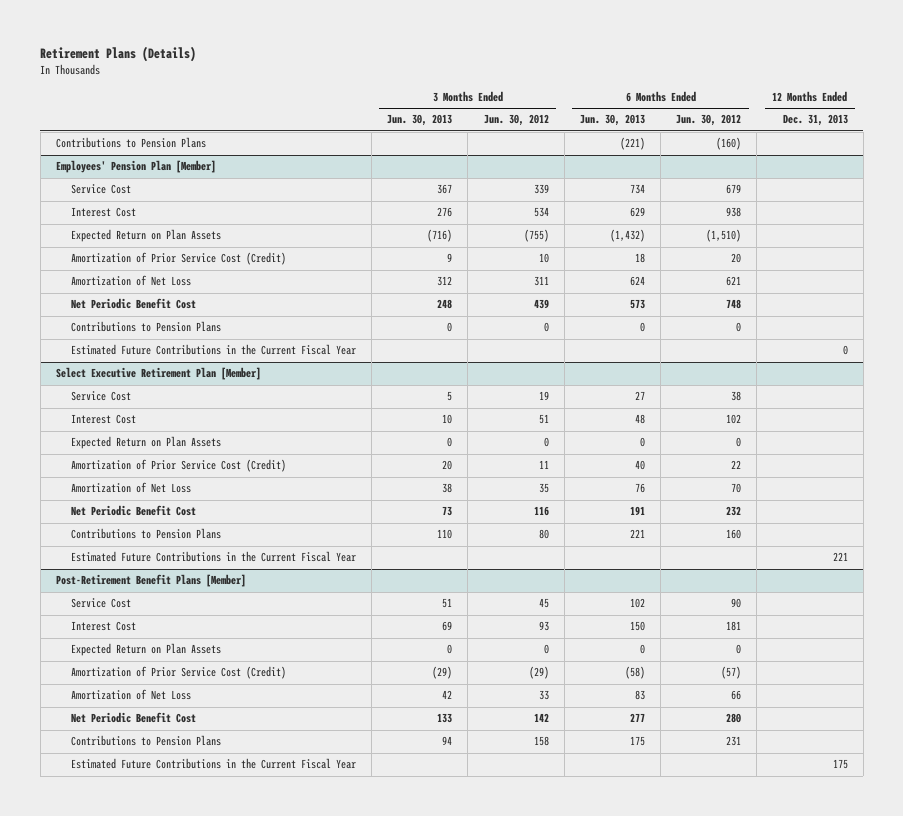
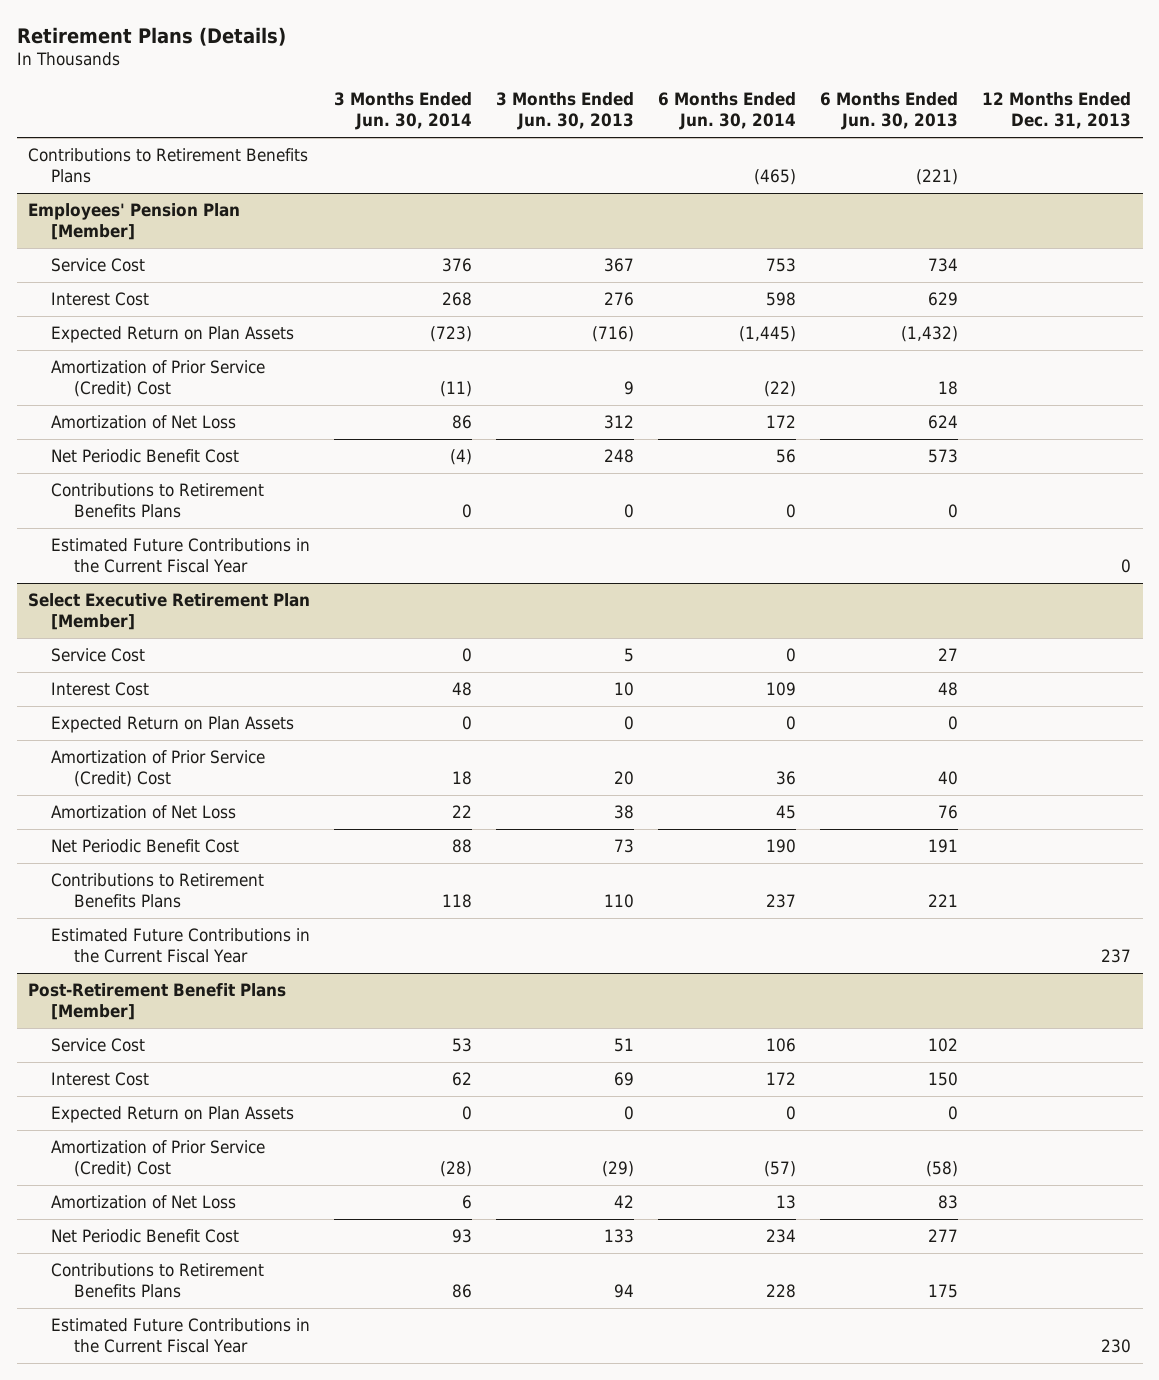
[483,114,549,127] Jun. 30, 2012 -> none
[676,114,742,127] Jun. 30, 2012 -> none
none -> [334,92,473,131] 3 Months Ended Jun. 30, 2014
none -> [658,92,797,131] 6 Months Ended Jun. 30, 2014
[55,137,206,149] Contributions to Pension Plans -> [28,148,309,184] Contributions to Retirement Benefits Plans
[70,252,286,266] Amortization of Prior Service Cost (Credit) -> [51,360,266,398] Amortization of Prior Service (Credit) Cost
[70,321,221,333] Contributions to Pension Plans -> [51,483,265,519] Contributions to Retirement Benefits Plans
[70,459,286,473] Amortization of Prior Service Cost (Credit) -> [51,750,266,788] Amortization of Prior Service (Credit) Cost
[70,528,221,540] Contributions to Pension Plans -> [51,873,265,909] Contributions to Retirement Benefits Plans
[832,552,848,562] 221 -> [1100,949,1131,964] 237
[70,666,286,680] Amortization of Prior Service Cost (Credit) -> [51,1140,266,1178] Amortization of Prior Service (Credit) Cost
[70,735,221,747] Contributions to Pension Plans -> [51,1263,265,1299] Contributions to Retirement Benefits Plans
[832,759,848,770] 175 -> [1100,1339,1131,1354] 230

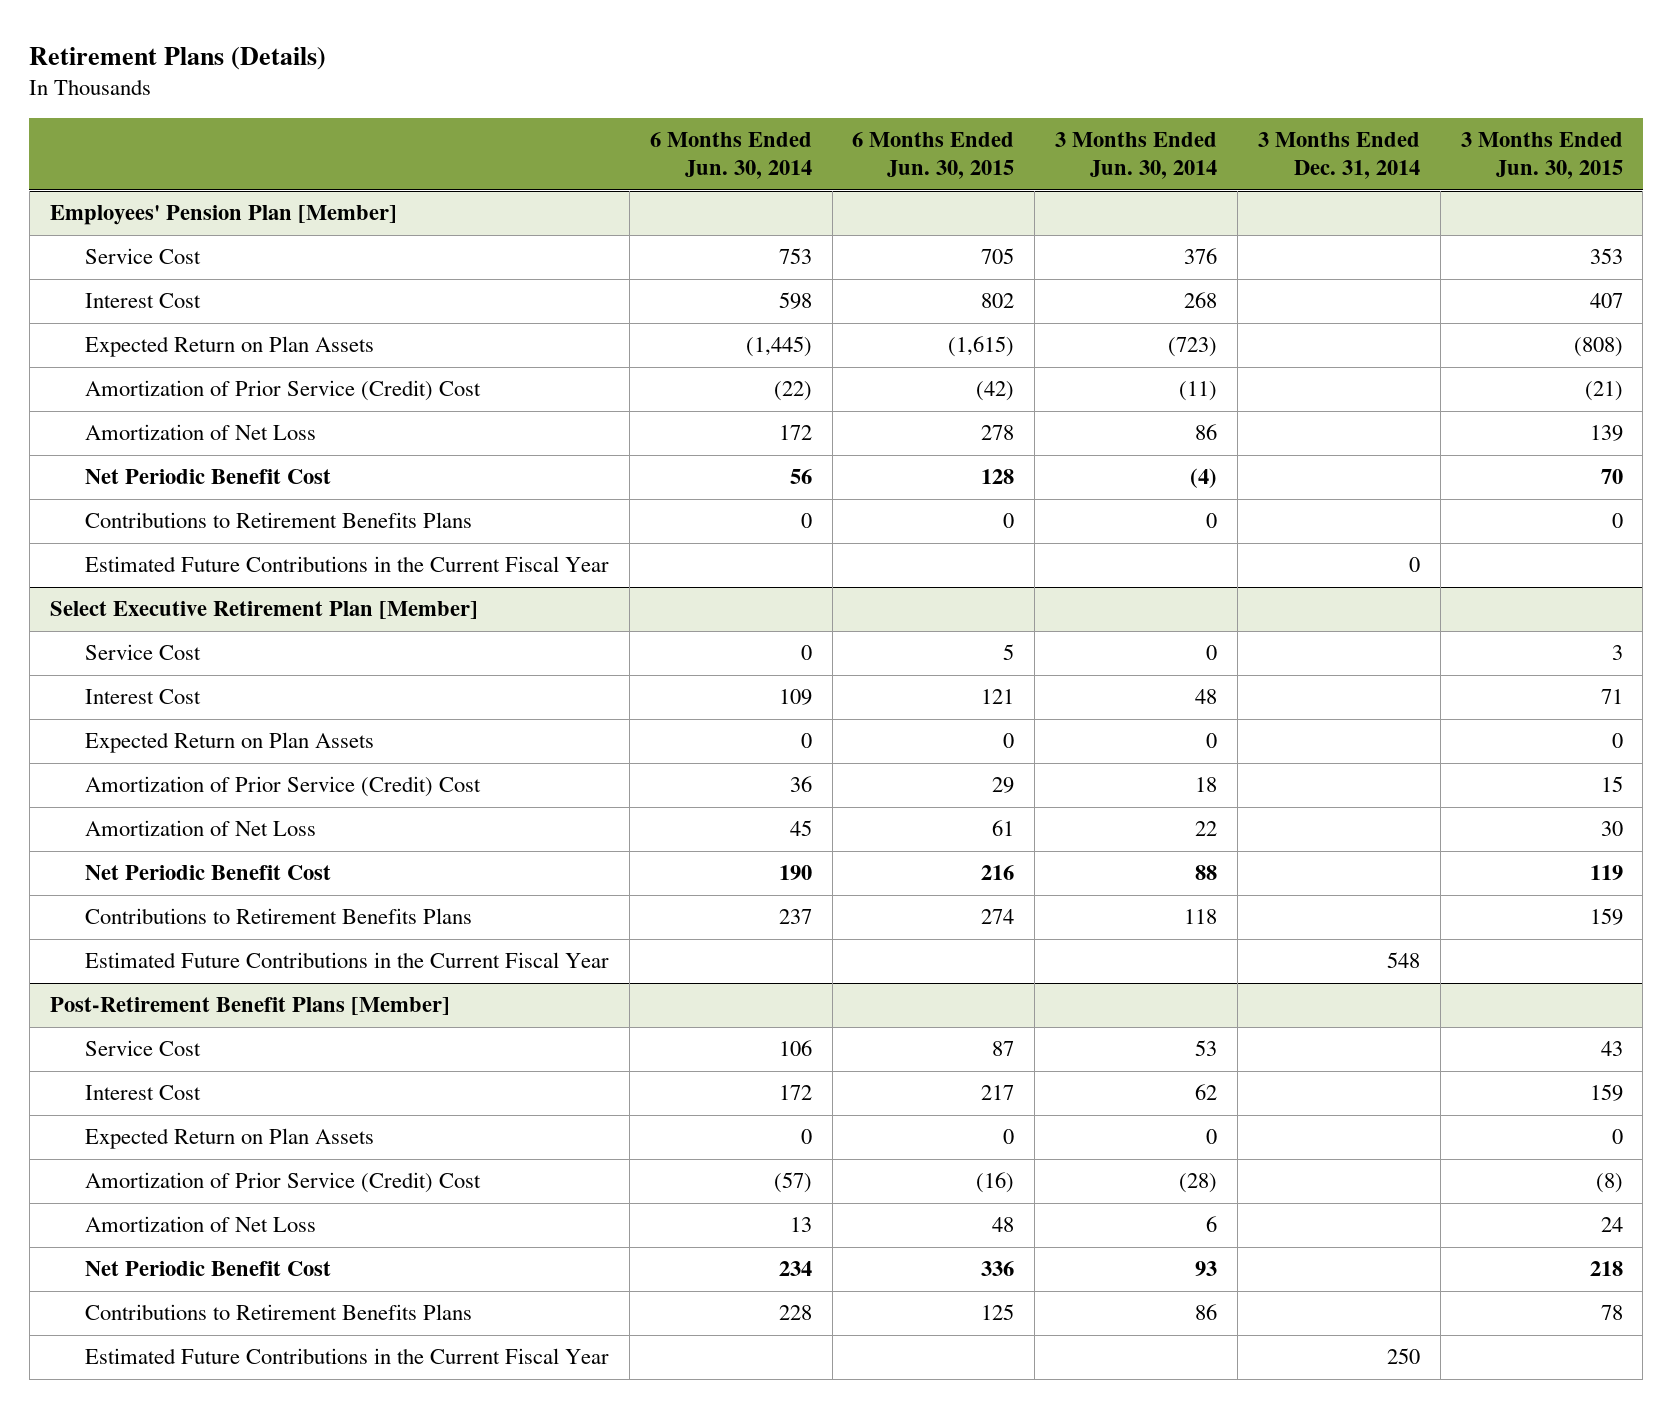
[496,92,635,131] 3 Months Ended Jun. 30, 2013 -> none
[819,92,958,131] 6 Months Ended Jun. 30, 2013 -> none
[981,92,1131,130] 12 Months Ended Dec. 31, 2013 -> none
none -> [852,132,1015,180] 6 Months Ended Jun. 30, 2015
none -> [1257,132,1420,180] 3 Months Ended Dec. 31, 2014
none -> [1460,132,1623,180] 3 Months Ended Jun. 30, 2015
[28,148,309,184] Contributions to Retirement Benefits Plans -> none

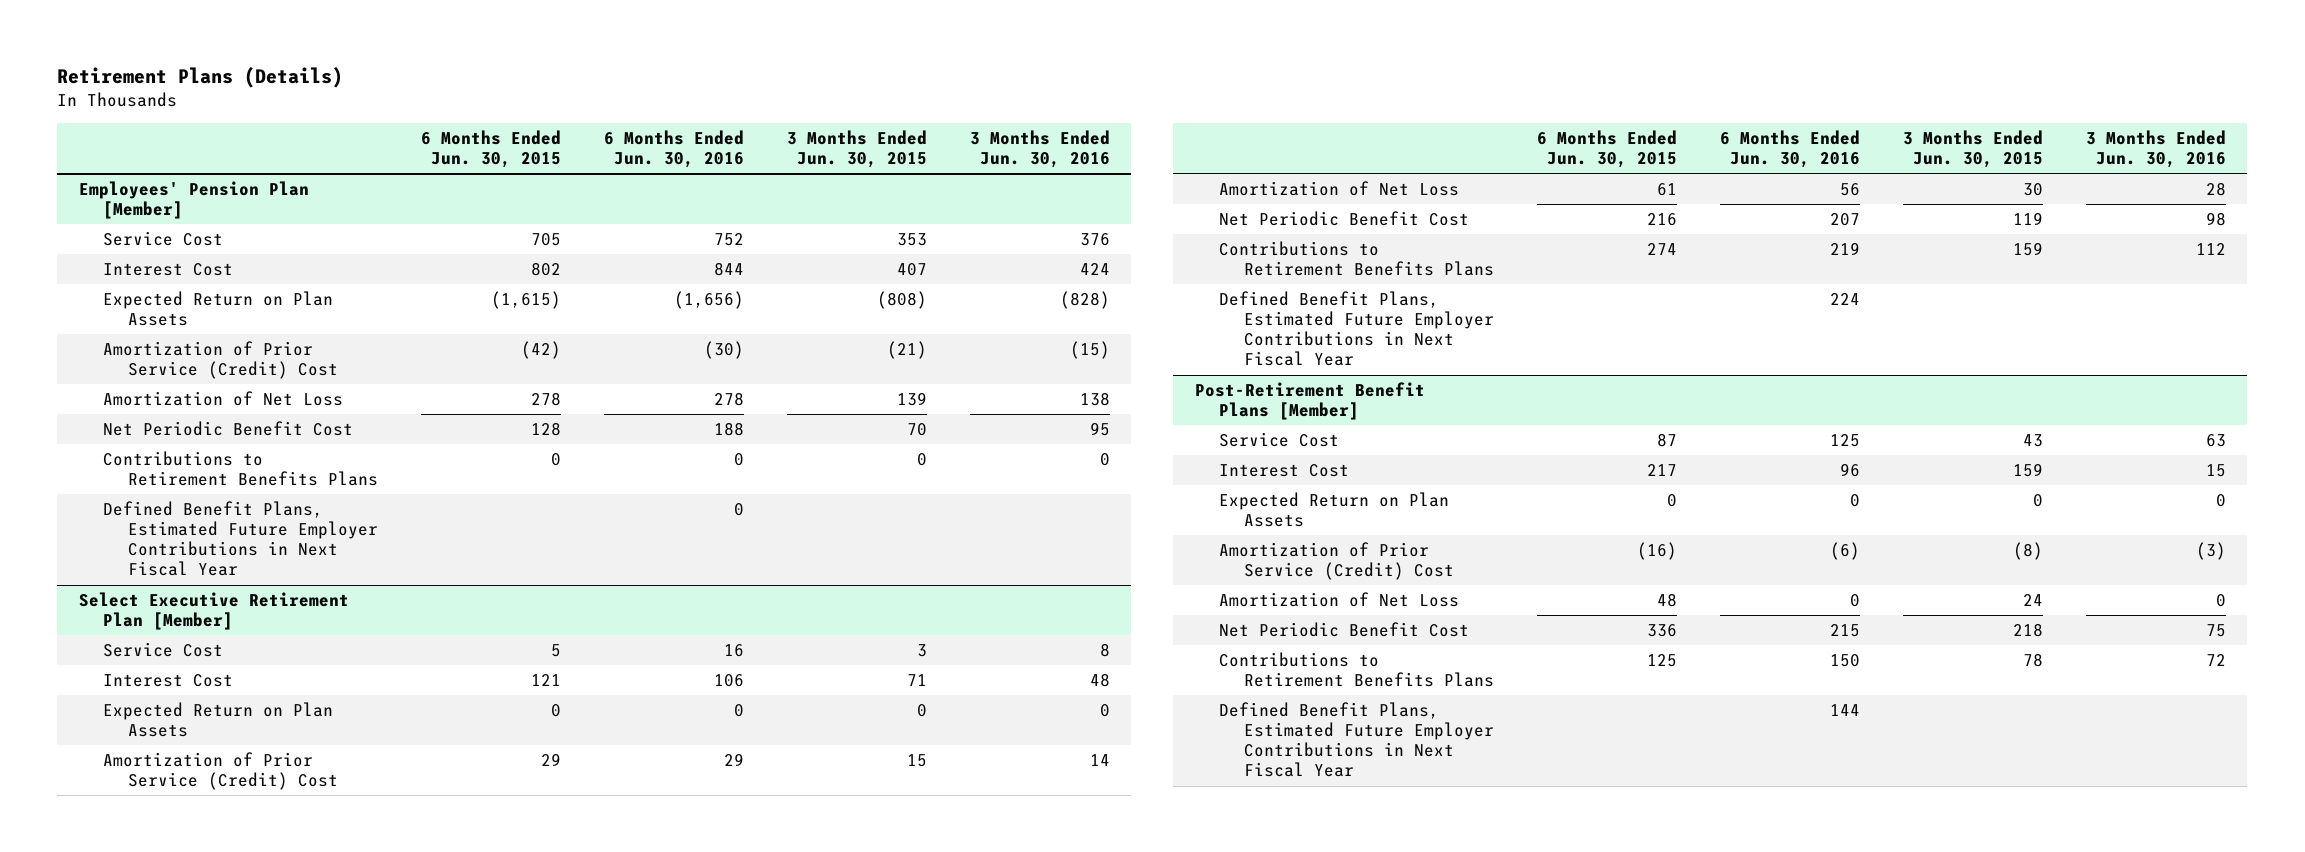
[649,132,812,180] 6 Months Ended Jun. 30, 2014 -> none
[1055,132,1218,180] 3 Months Ended Jun. 30, 2014 -> none
[1257,132,1420,180] 3 Months Ended Dec. 31, 2014 -> none
none -> [603,129,744,169] 6 Months Ended Jun. 30, 2016
none -> [969,129,1110,169] 3 Months Ended Jun. 30, 2016
[85,556,610,573] Estimated Future Contributions in the Current Fiscal Year -> [103,500,378,577] Defined Benefit Plans, Estimated Future Employer Contributions in Next Fiscal Year
[85,952,610,969] Estimated Future Contributions in the Current Fiscal Year -> [1219,290,1495,367] Defined Benefit Plans, Estimated Future Employer Contributions in Next Fiscal Year
[85,1348,610,1365] Estimated Future Contributions in the Current Fiscal Year -> [1219,701,1495,778] Defined Benefit Plans, Estimated Future Employer Contributions in Next Fiscal Year

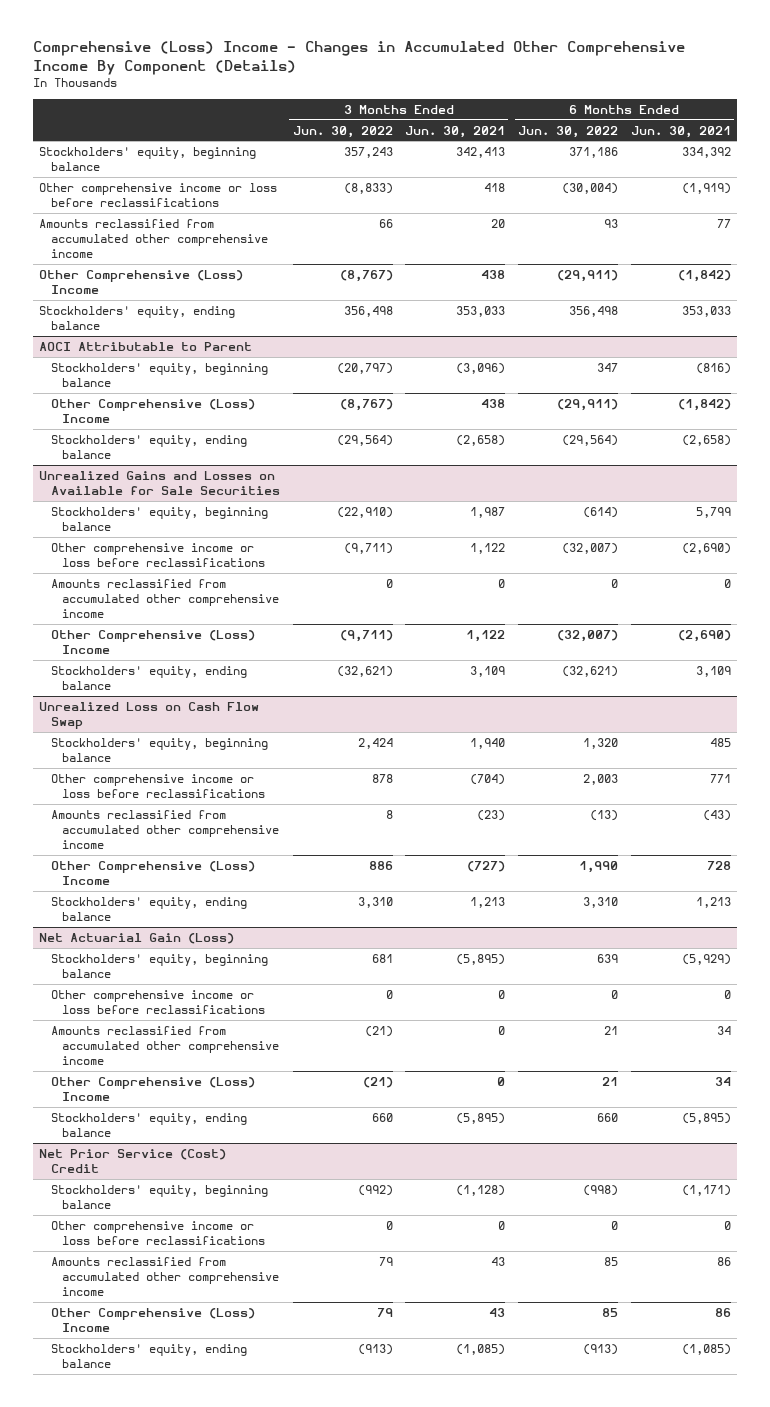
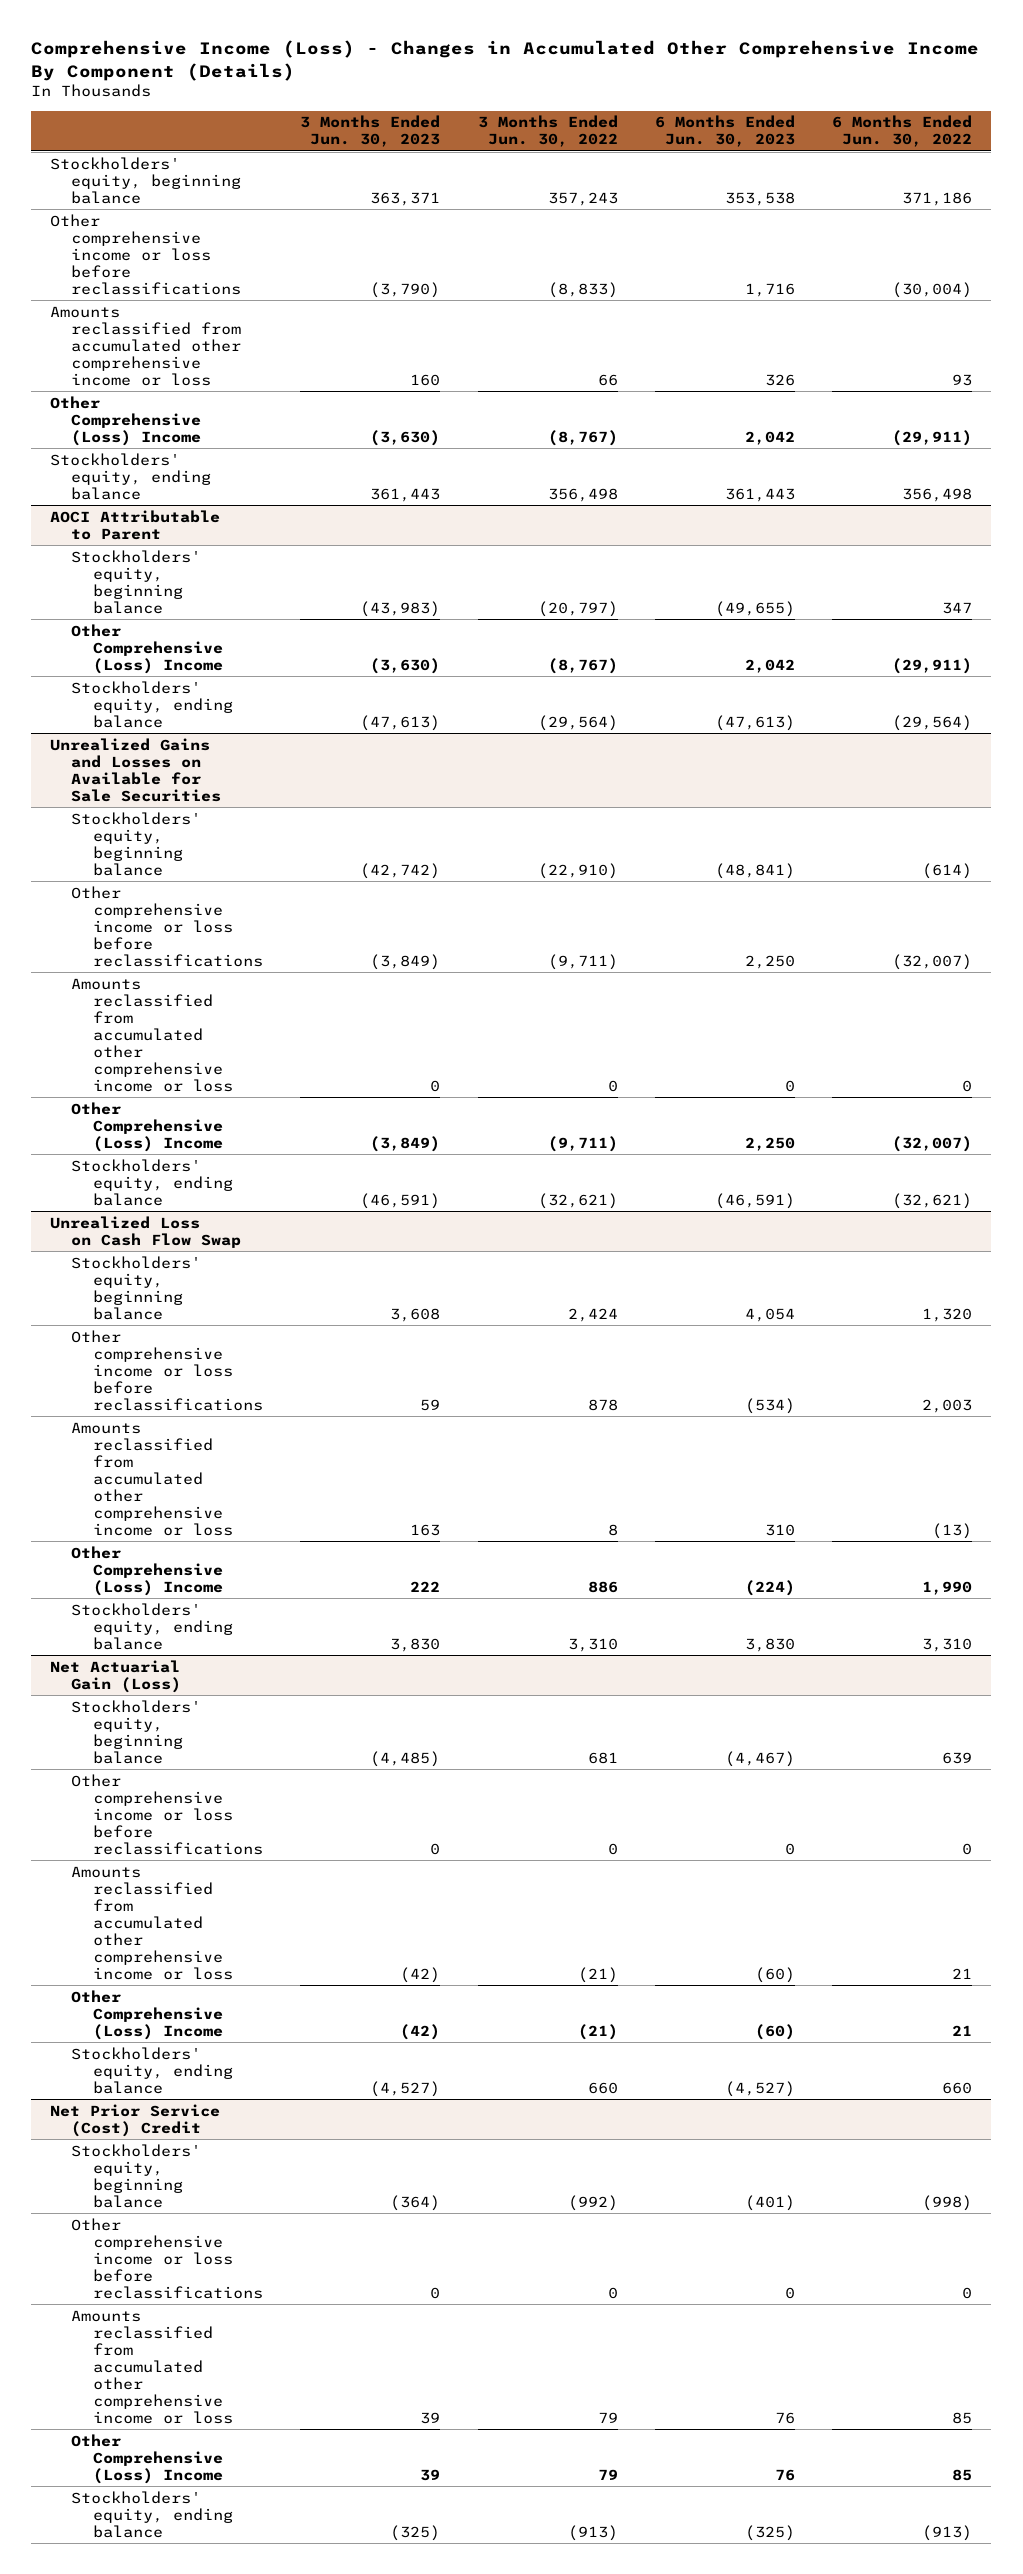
[32,40,685,75] Comprehensive (Loss) Income - Changes in Accumulated Other Comprehensive Income By Component (Details) -> [31,39,980,81] Comprehensive Income (Loss) - Changes in Accumulated Other Comprehensive Income By Component (Details)
[405,125,506,138] Jun. 30, 2021 -> none
[630,125,731,138] Jun. 30, 2021 -> none
none -> [300,115,441,148] 3 Months Ended Jun. 30, 2023
none -> [655,115,796,148] 6 Months Ended Jun. 30, 2023
[39,218,268,259] Amounts reclassified from accumulated other comprehensive income -> [50,305,242,386] Amounts reclassified from accumulated other comprehensive income or loss
[50,578,280,619] Amounts reclassified from accumulated other comprehensive income -> [71,977,233,1092] Amounts reclassified from accumulated other comprehensive income or loss
[50,809,280,850] Amounts reclassified from accumulated other comprehensive income -> [71,1421,233,1536] Amounts reclassified from accumulated other comprehensive income or loss
[50,1025,280,1066] Amounts reclassified from accumulated other comprehensive income -> [71,1865,233,1980] Amounts reclassified from accumulated other comprehensive income or loss
[50,1256,280,1297] Amounts reclassified from accumulated other comprehensive income -> [71,2309,233,2424] Amounts reclassified from accumulated other comprehensive income or loss

